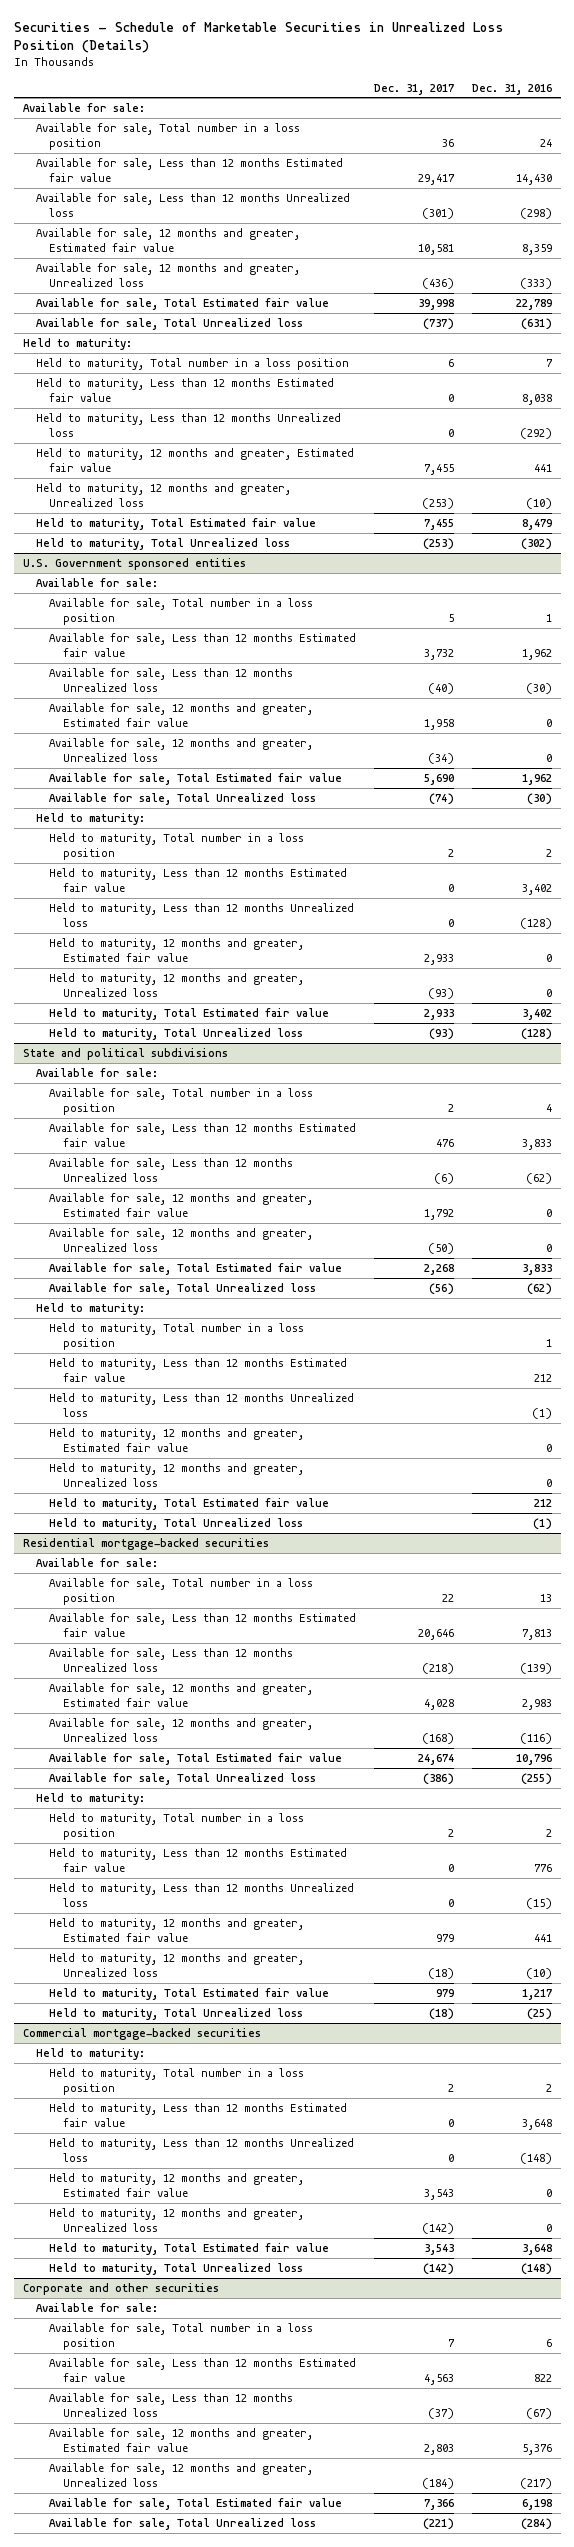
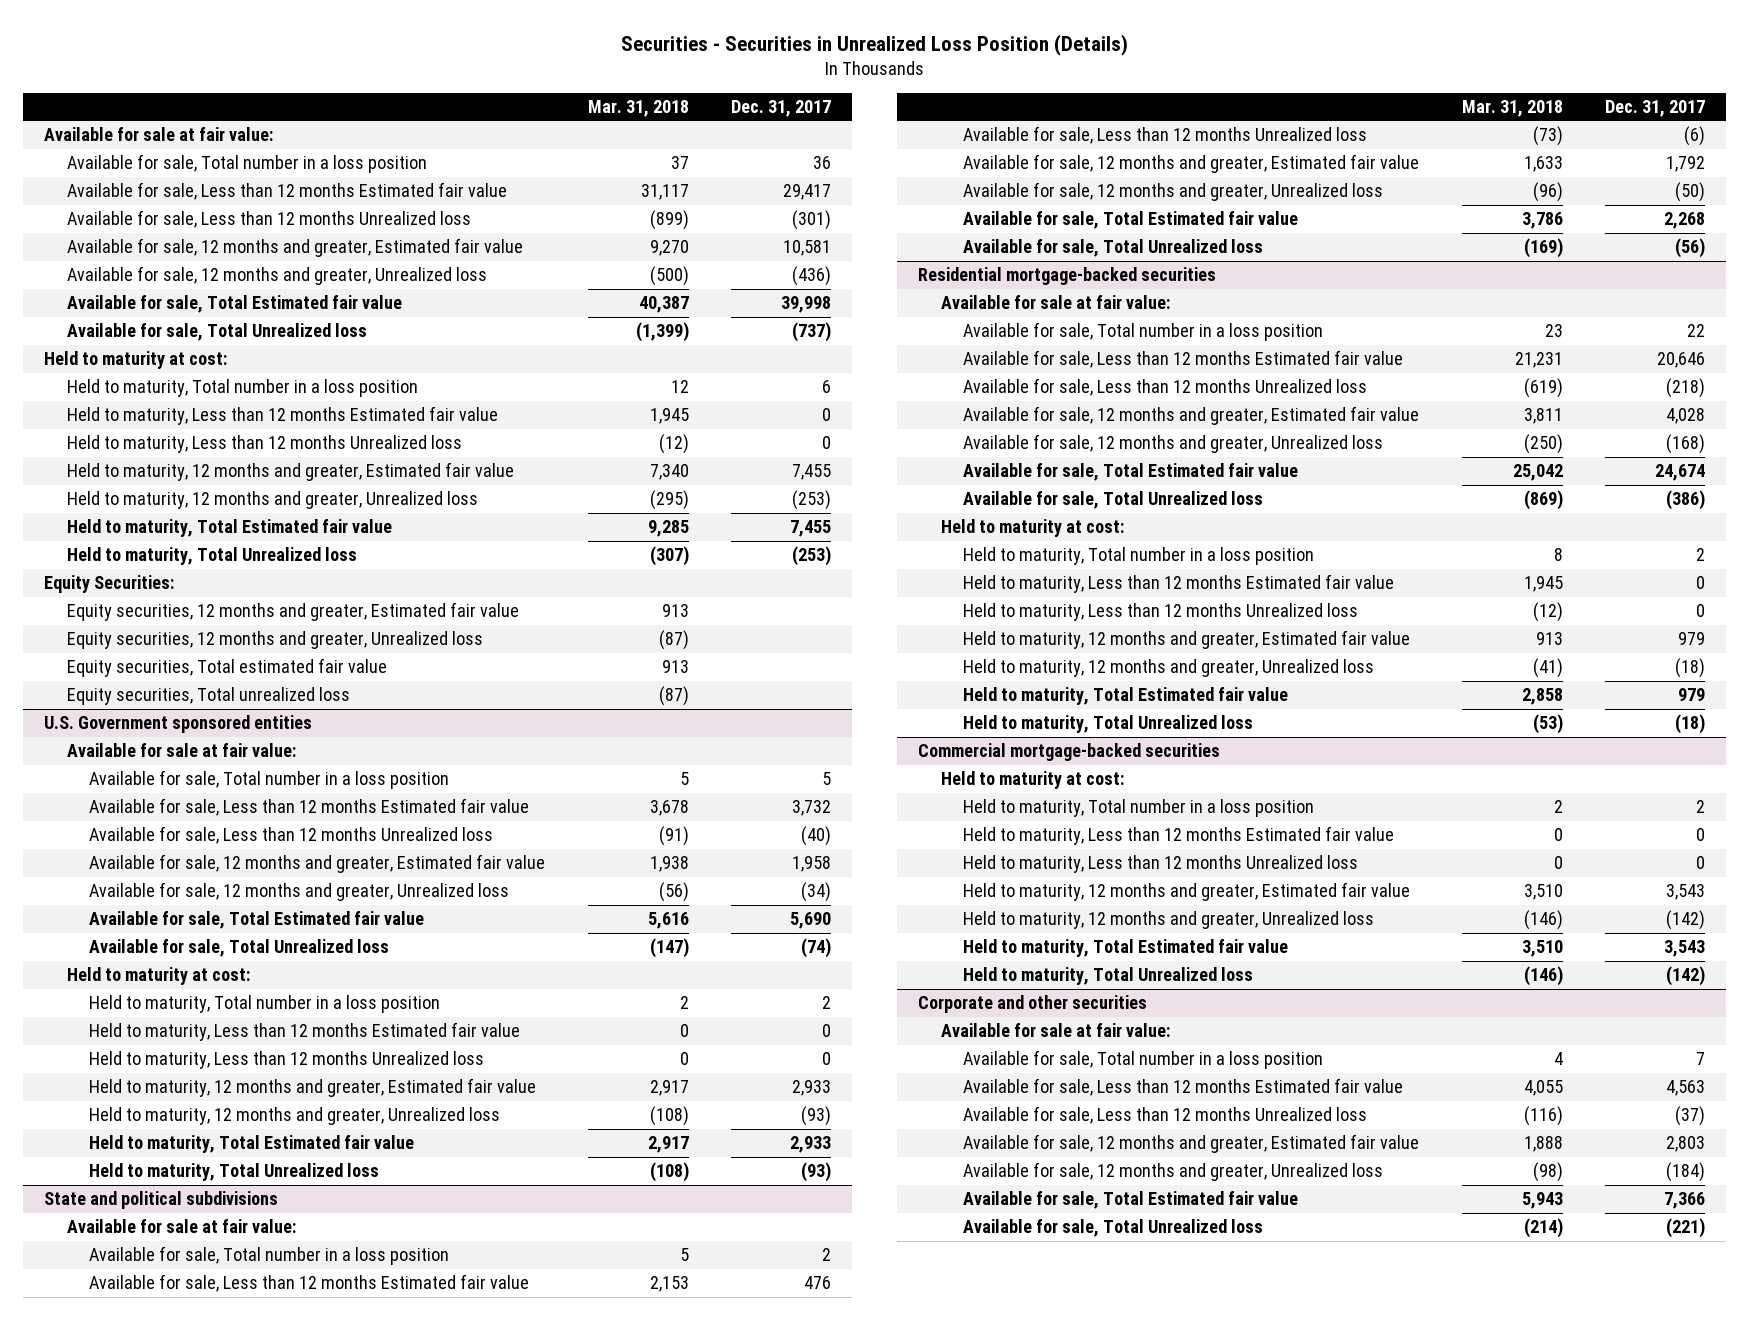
[13,21,503,54] Securities - Schedule of Marketable Securities in Unrealized Loss Position (Details) -> [620,33,1128,56] Securities - Securities in Unrealized Loss Position (Details)
[471,83,552,95] Dec. 31, 2016 -> none
none -> [587,99,689,117] Mar. 31, 2018
[22,102,145,112] Available for sale: -> [44,127,274,142] Available for sale at fair value:
[22,337,132,350] Held to maturity: -> [44,351,228,370] Held to maturity at cost:
none -> [44,575,175,594] Equity Securities:
none -> [66,602,519,622] Equity securities, 12 months and greater, Estimated fair value
none -> [66,631,483,650] Equity securities, 12 months and greater, Unrealized loss
none -> [66,658,387,678] Equity securities, Total estimated fair value
none -> [66,687,350,706] Equity securities, Total unrealized loss
[35,577,158,587] Available for sale: -> [66,743,296,758] Available for sale at fair value:
[35,812,145,825] Held to maturity: -> [66,967,250,986] Held to maturity at cost:
[35,1067,158,1077] Available for sale: -> [66,1219,296,1234] Available for sale at fair value:
[35,1302,145,1315] Held to maturity: -> none
[49,1322,305,1351] Held to maturity, Total number in a loss position -> none
[49,1357,348,1383] Held to maturity, Less than 12 months Estimated fair value -> none
[49,1392,355,1418] Held to maturity, Less than 12 months Unrealized loss -> none
[49,1427,305,1453] Held to maturity, 12 months and greater, Estimated fair value -> none
[49,1462,305,1488] Held to maturity, 12 months and greater, Unrealized loss -> none
[49,1497,330,1510] Held to maturity, Total Estimated fair value -> none
[49,1517,304,1530] Held to maturity, Total Unrealized loss -> none
[35,1557,158,1567] Available for sale: -> [940,295,1170,310] Available for sale at fair value:
[35,1792,145,1805] Held to maturity: -> [940,519,1124,538] Held to maturity at cost:
[35,2047,145,2060] Held to maturity: -> [940,771,1124,790] Held to maturity at cost:
[35,2302,158,2312] Available for sale: -> [940,1023,1170,1038] Available for sale at fair value:

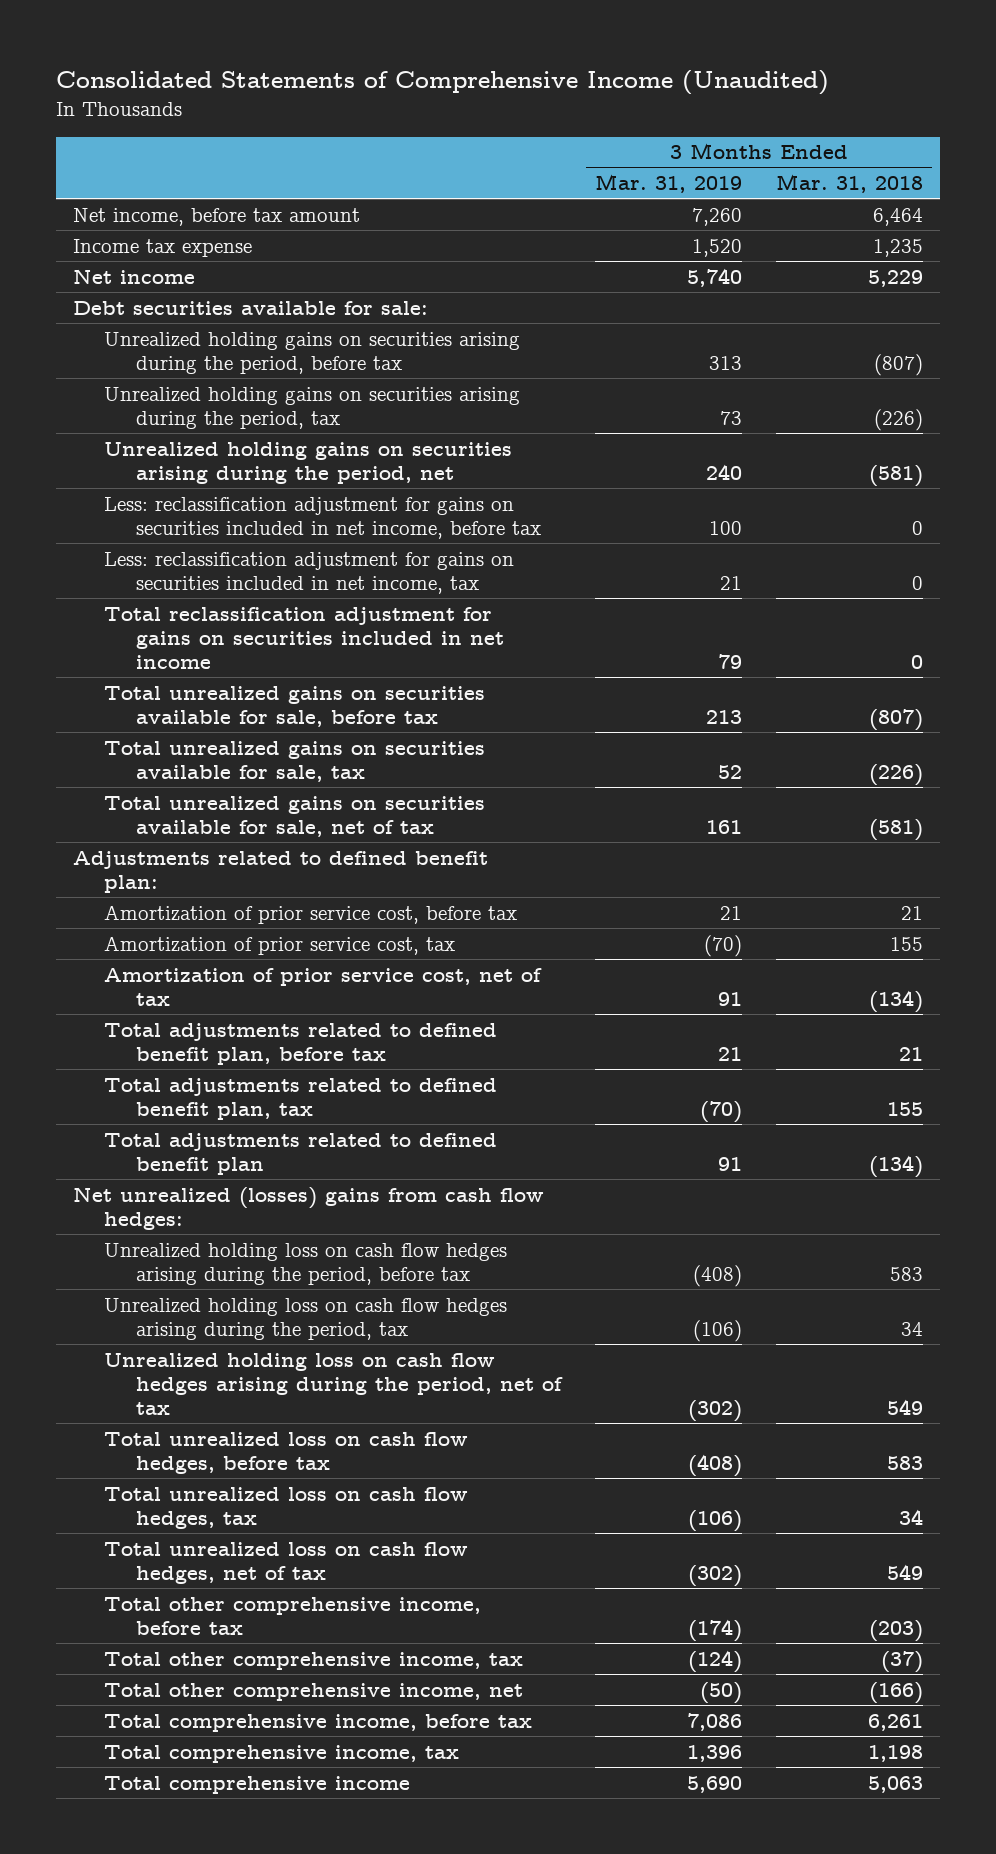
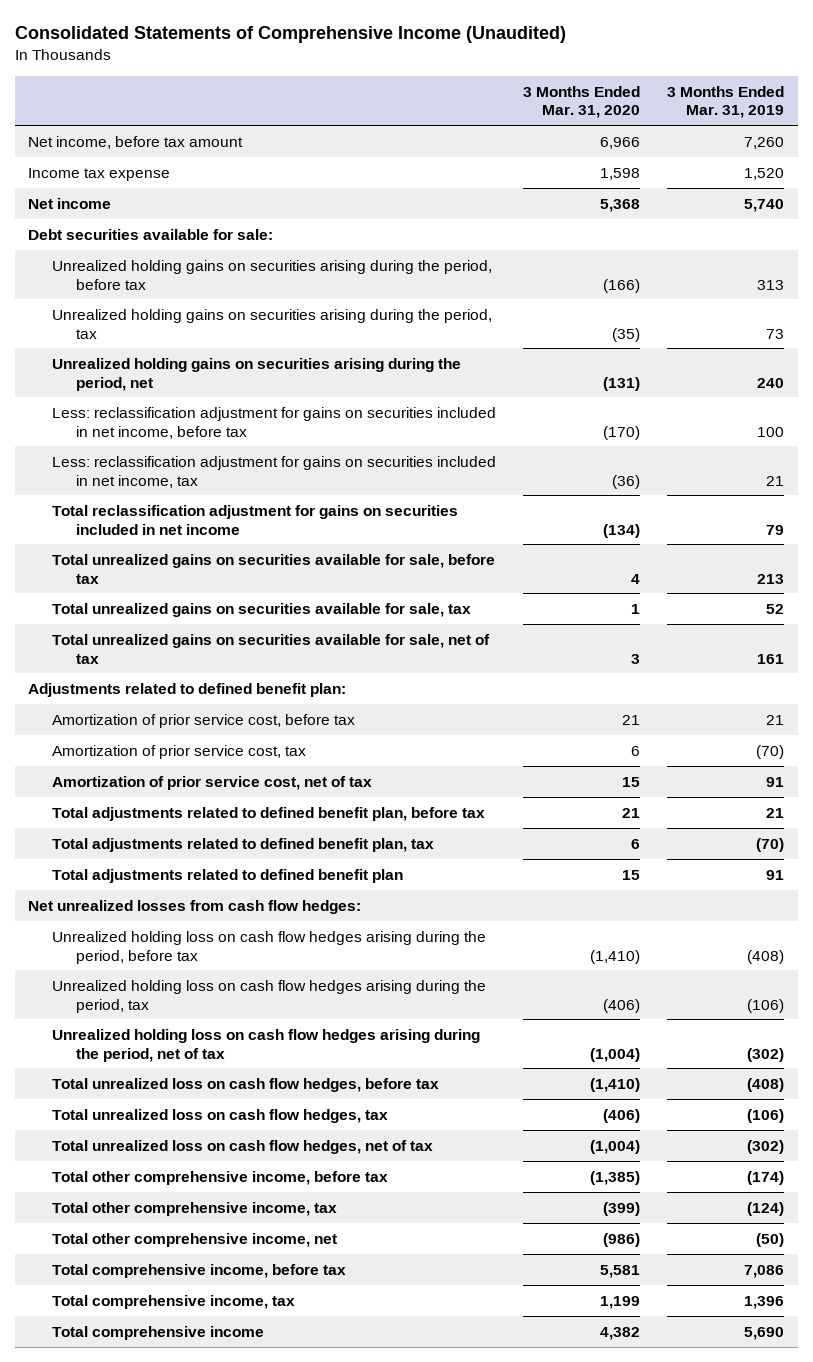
[776,174,924,194] Mar. 31, 2018 -> none
none -> [523,85,641,119] 3 Months Ended Mar. 31, 2020
[72,1186,544,1230] Net unrealized (losses) gains from cash flow hedges: -> [28,899,362,914] Net unrealized losses from cash flow hedges:

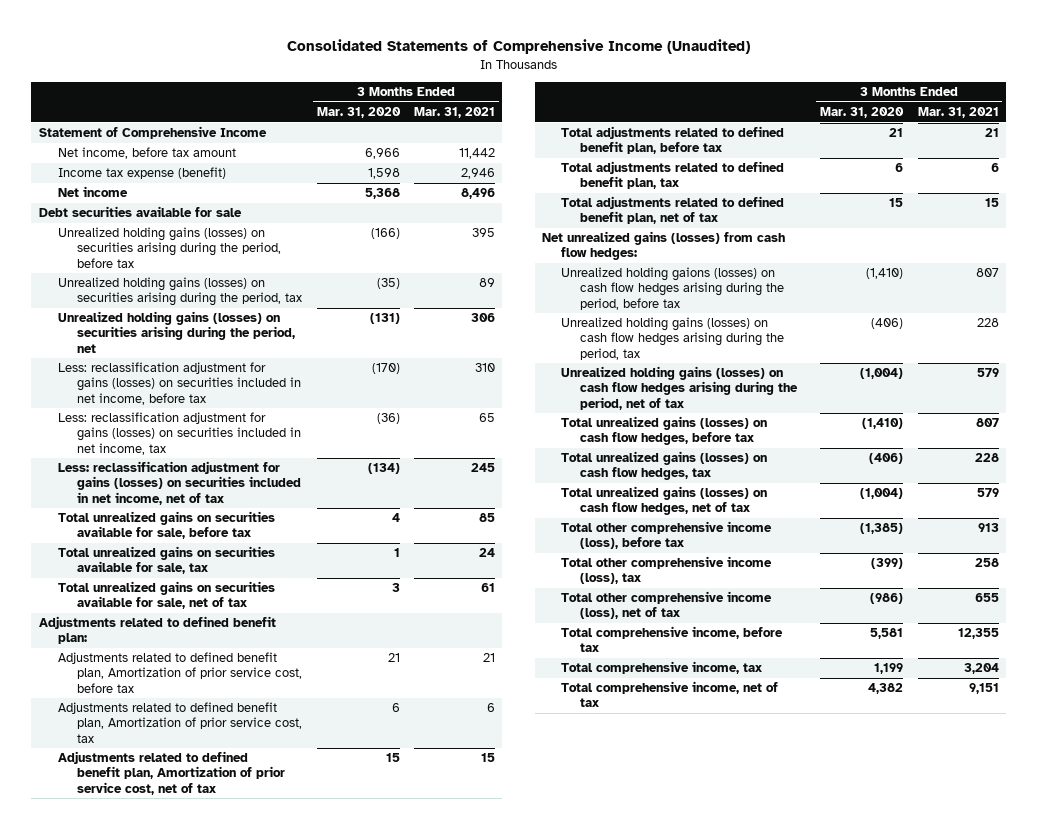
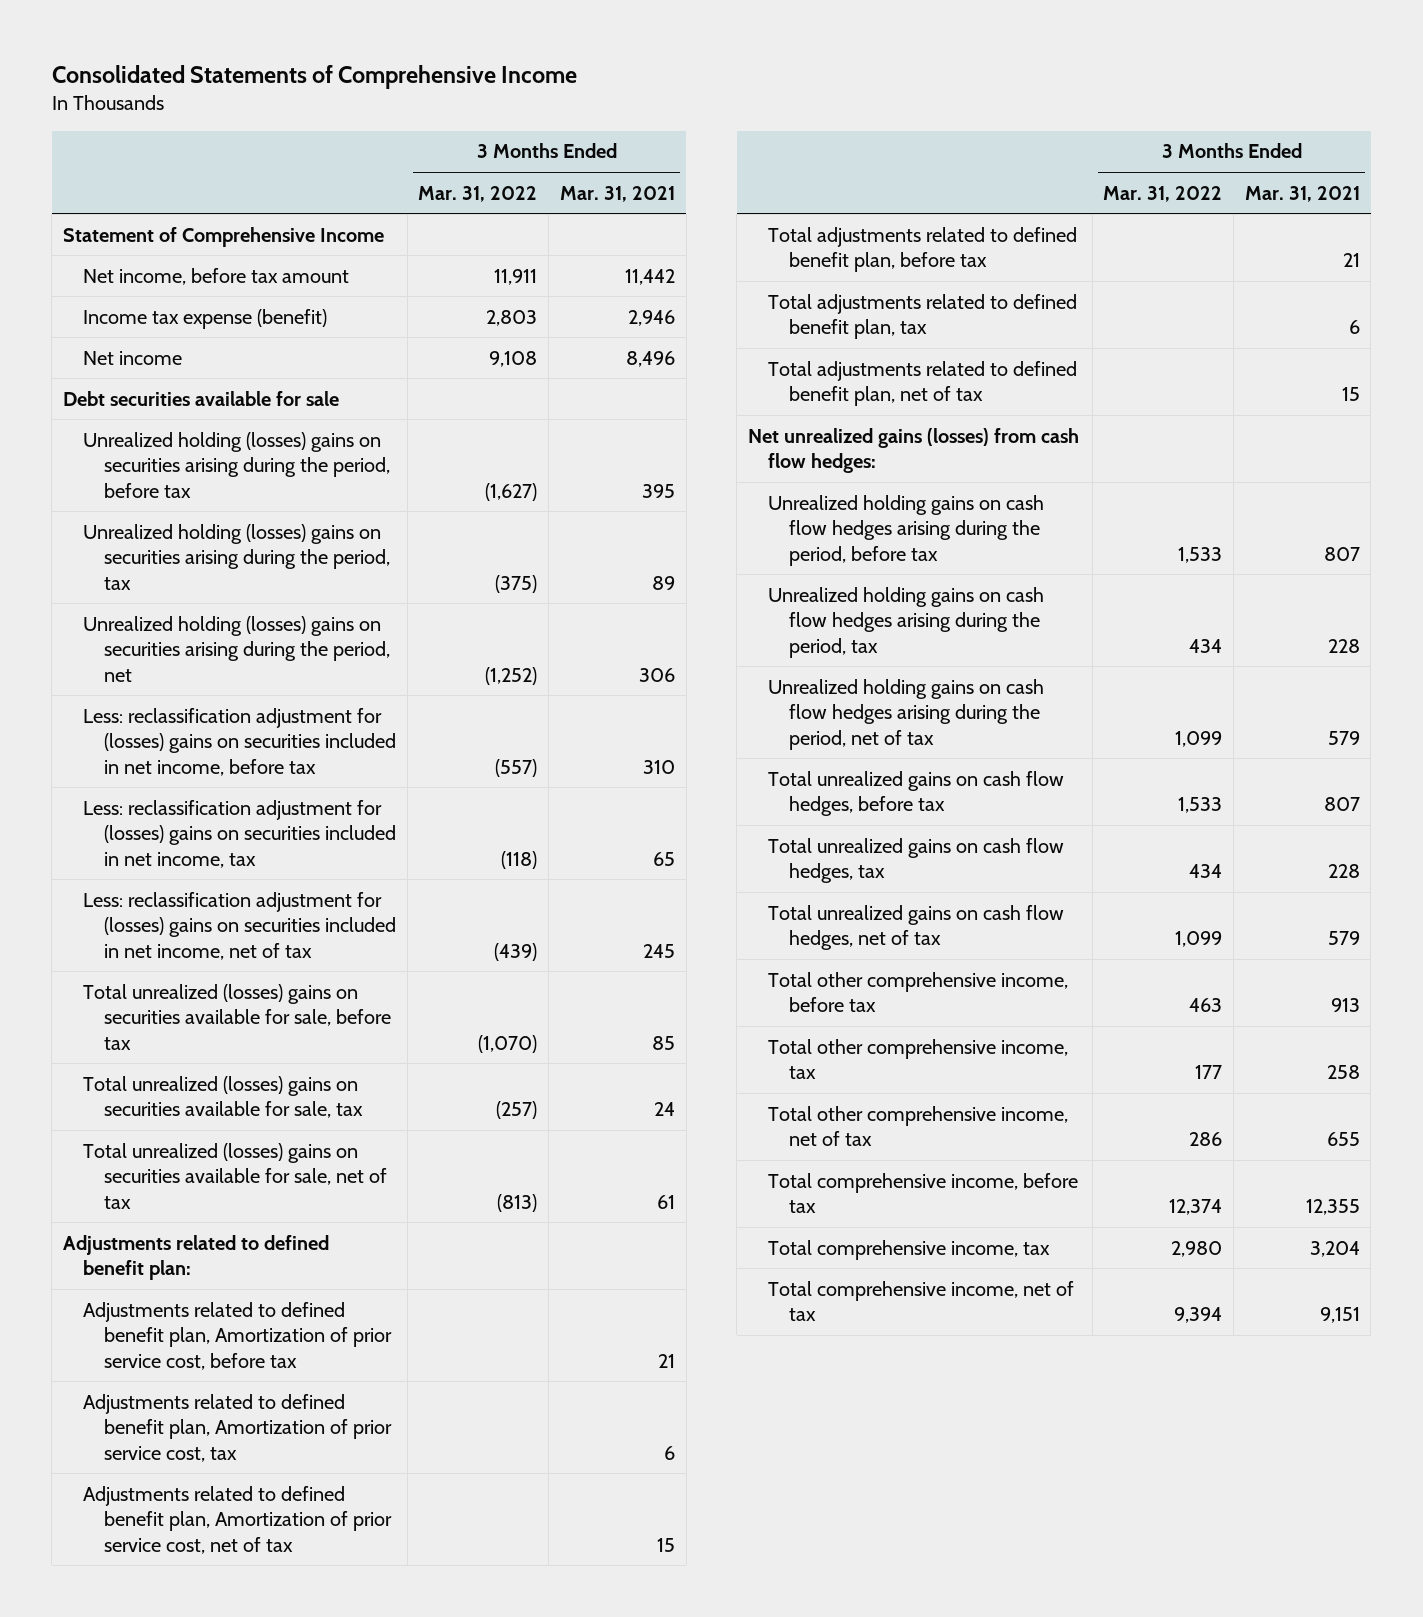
[286,39,750,55] Consolidated Statements of Comprehensive Income (Unaudited) -> [51,65,577,90] Consolidated Statements of Comprehensive Income
[316,107,401,119] Mar. 31, 2020 -> none
none -> [418,185,538,202] Mar. 31, 2022
[57,227,281,268] Unrealized holding gains (losses) on securities arising during the period, before tax -> [83,431,391,498] Unrealized holding (losses) gains on securities arising during the period, before tax
[57,277,302,307] Unrealized holding gains (losses) on securities arising during the period, tax -> [83,523,391,590] Unrealized holding (losses) gains on securities arising during the period, tax
[57,311,295,353] Unrealized holding gains (losses) on securities arising during the period, net -> [83,615,391,682] Unrealized holding (losses) gains on securities arising during the period, net
[57,362,301,405] Less: reclassification adjustment for gains (losses) on securities included in net income, before tax -> [83,707,397,776] Less: reclassification adjustment for (losses) gains on securities included in net income, before tax
[57,412,301,455] Less: reclassification adjustment for gains (losses) on securities included in net income, tax -> [83,799,397,868] Less: reclassification adjustment for (losses) gains on securities included in net income, tax
[57,461,301,505] Less: reclassification adjustment for gains (losses) on securities included in net income, net of tax -> [83,891,397,960] Less: reclassification adjustment for (losses) gains on securities included in net income, net of tax
[57,511,275,540] Total unrealized gains on securities available for sale, before tax -> [83,983,392,1050] Total unrealized (losses) gains on securities available for sale, before tax
[57,546,275,575] Total unrealized gains on securities available for sale, tax -> [83,1075,364,1119] Total unrealized (losses) gains on securities available for sale, tax
[57,581,275,610] Total unrealized gains on securities available for sale, net of tax -> [83,1142,388,1209] Total unrealized (losses) gains on securities available for sale, net of tax
[561,267,785,310] Unrealized holding gaions (losses) on cash flow hedges arising during the period, before tax -> [768,494,1045,566] Unrealized holding gains on cash flow hedges arising during the period, before tax
[561,317,785,360] Unrealized holding gains (losses) on cash flow hedges arising during the period, tax -> [768,586,1045,658] Unrealized holding gains on cash flow hedges arising during the period, tax
[561,366,799,410] Unrealized holding gains (losses) on cash flow hedges arising during the period, net of tax -> [768,678,1045,750] Unrealized holding gains on cash flow hedges arising during the period, net of tax
[561,416,768,446] Total unrealized gains (losses) on cash flow hedges, before tax -> [768,770,1065,817] Total unrealized gains on cash flow hedges, before tax
[561,451,768,481] Total unrealized gains (losses) on cash flow hedges, tax -> [768,837,1065,884] Total unrealized gains on cash flow hedges, tax
[561,486,768,516] Total unrealized gains (losses) on cash flow hedges, net of tax -> [768,904,1065,951] Total unrealized gains on cash flow hedges, net of tax
[561,521,773,550] Total other comprehensive income (loss), before tax -> [768,971,1069,1013] Total other comprehensive income, before tax
[561,556,773,585] Total other comprehensive income (loss), tax -> [768,1038,1069,1080] Total other comprehensive income, tax
[561,591,773,620] Total other comprehensive income (loss), net of tax -> [768,1105,1069,1147] Total other comprehensive income, net of tax

